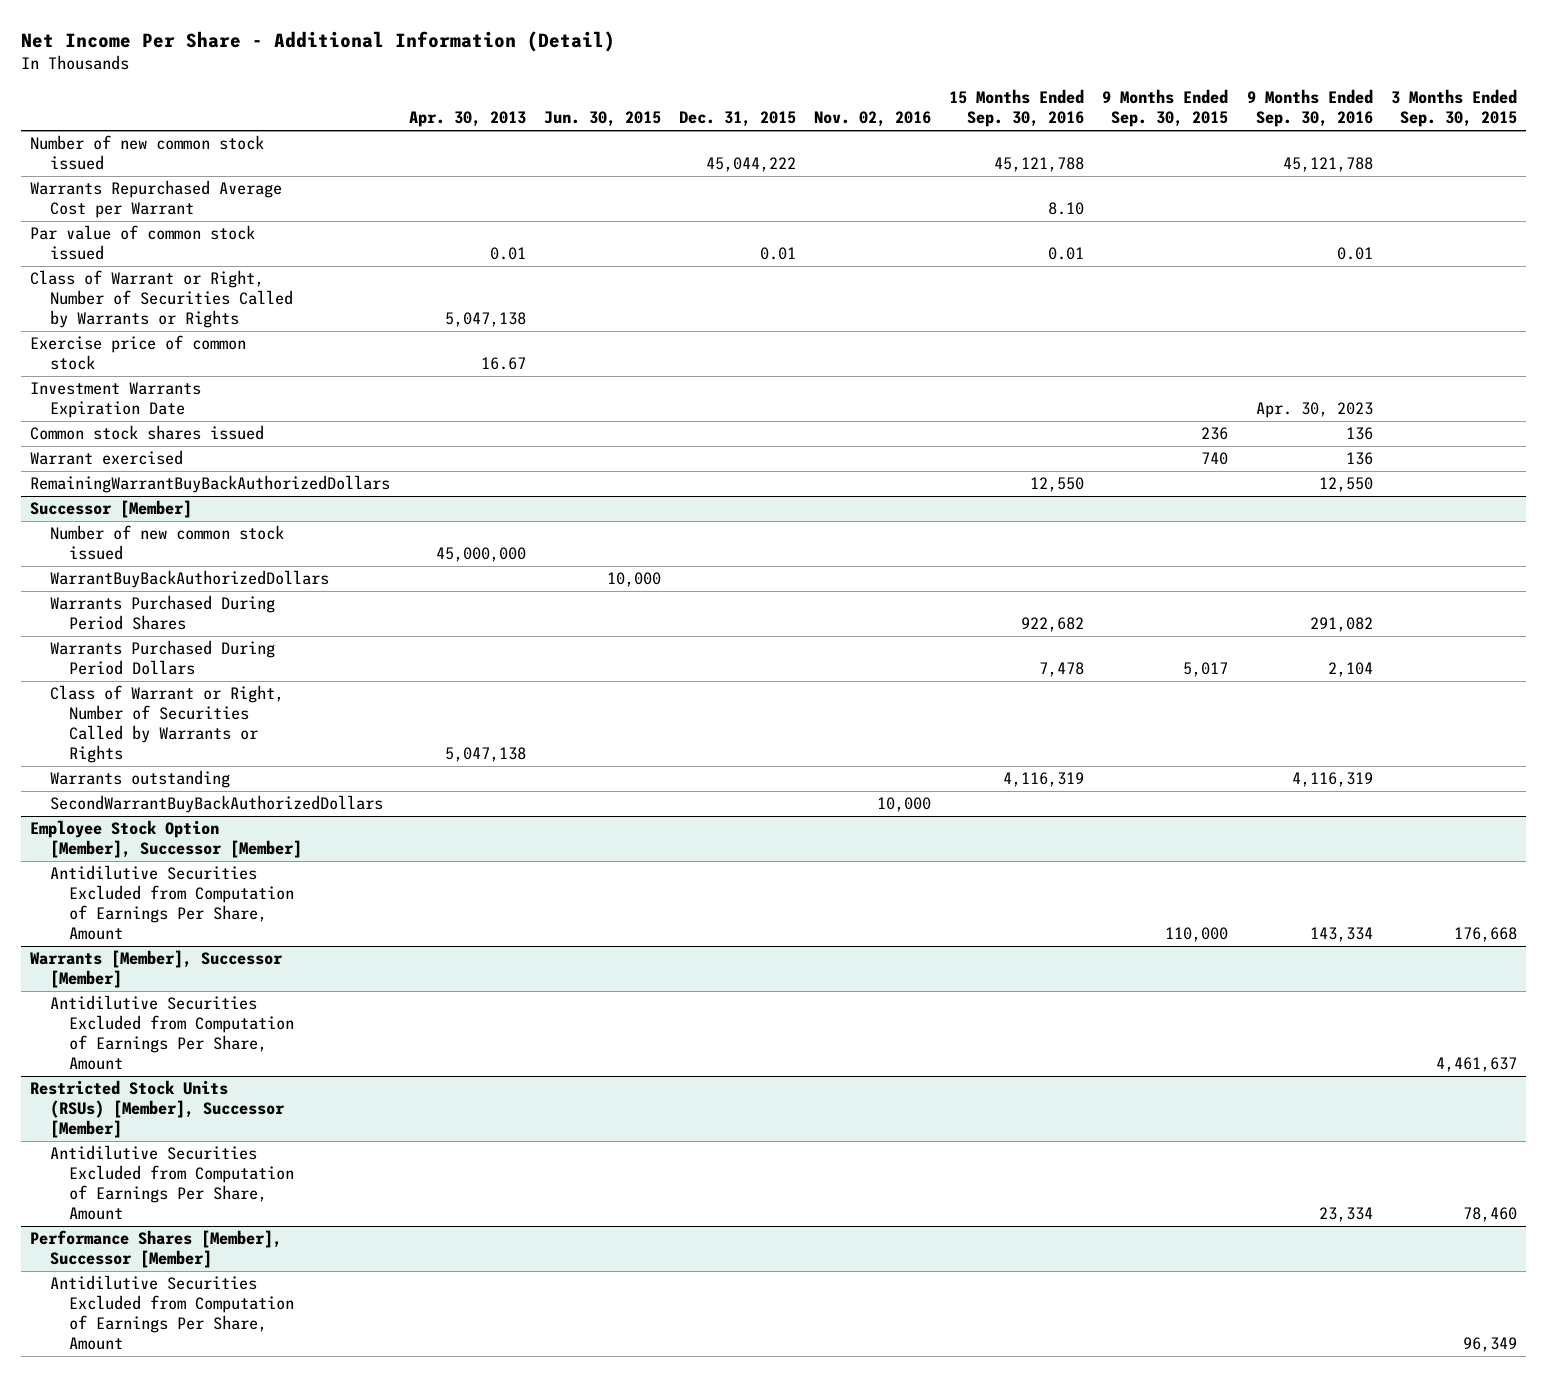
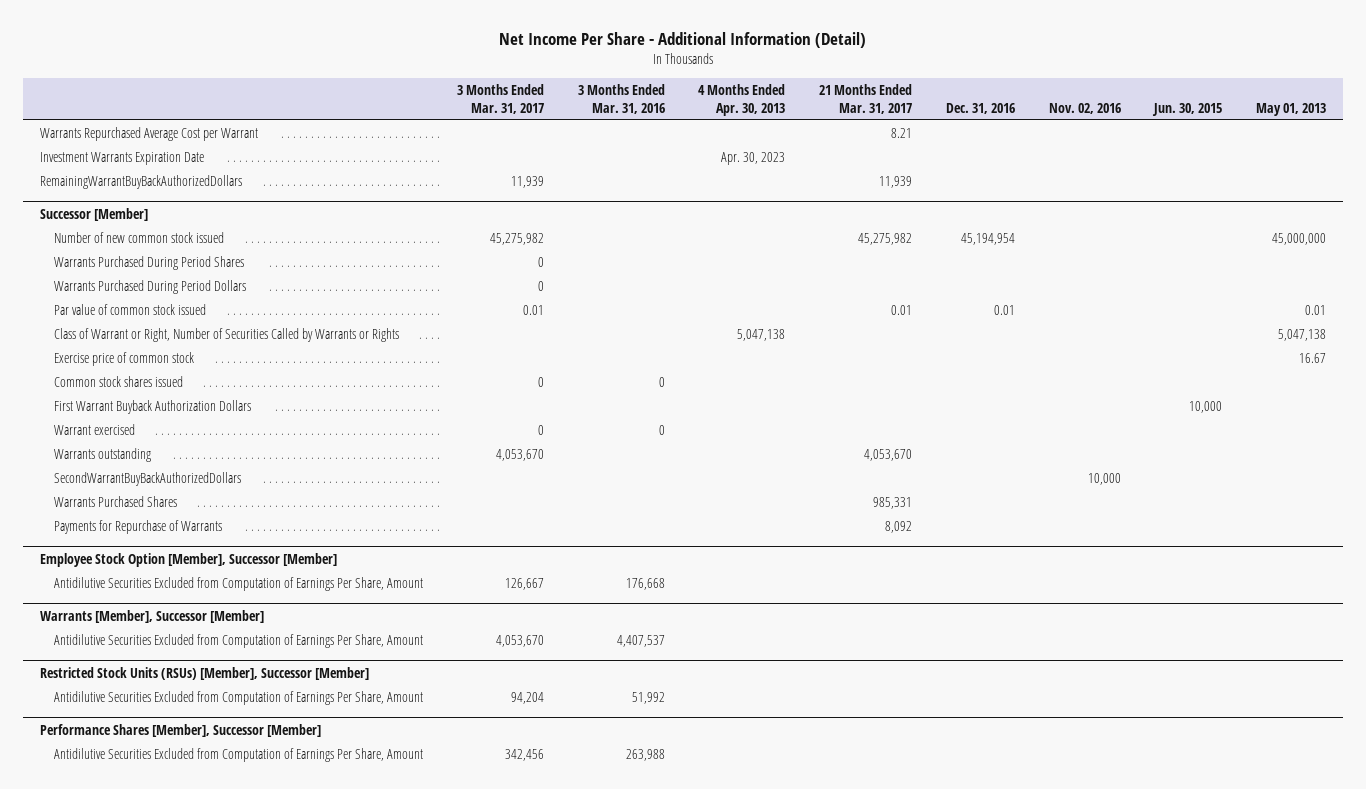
[408,111,526,128] Apr. 30, 2013 -> none
[678,111,796,128] Dec. 31, 2015 -> none
[949,89,1085,128] 15 Months Ended Sep. 30, 2016 -> none
[1102,89,1229,128] 9 Months Ended Sep. 30, 2015 -> none
[1246,89,1373,128] 9 Months Ended Sep. 30, 2016 -> none
[1390,89,1517,128] 3 Months Ended Sep. 30, 2015 -> none
none -> [456,84,544,115] 3 Months Ended Mar. 31, 2017
none -> [577,84,665,115] 3 Months Ended Mar. 31, 2016
none -> [698,84,786,117] 4 Months Ended Apr. 30, 2013
none -> [819,84,913,115] 21 Months Ended Mar. 31, 2017
none -> [945,103,1015,115] Dec. 31, 2016
none -> [1256,103,1327,117] May 01, 2013
[30,135,265,171] Number of new common stock issued -> none
[30,225,256,261] Par value of common stock issued -> none
[30,270,293,329] Class of Warrant or Right, Number of Securities Called by Warrants or Rights -> none
[30,335,247,371] Exercise price of common stock -> none
[30,425,265,441] Common stock shares issued -> none
[30,450,184,466] Warrant exercised -> none
[49,570,329,589] WarrantBuyBackAuthorizedDollars -> none
none -> [54,303,207,315] Par value of common stock issued
none -> [54,351,195,366] Exercise price of common stock
none -> [54,375,184,387] Common stock shares issued
none -> [54,399,252,414] First Warrant Buyback Authorization Dollars
none -> [54,423,136,435] Warrant exercised
none -> [54,495,178,507] Warrants Purchased Shares
none -> [54,519,223,534] Payments for Repurchase of Warrants

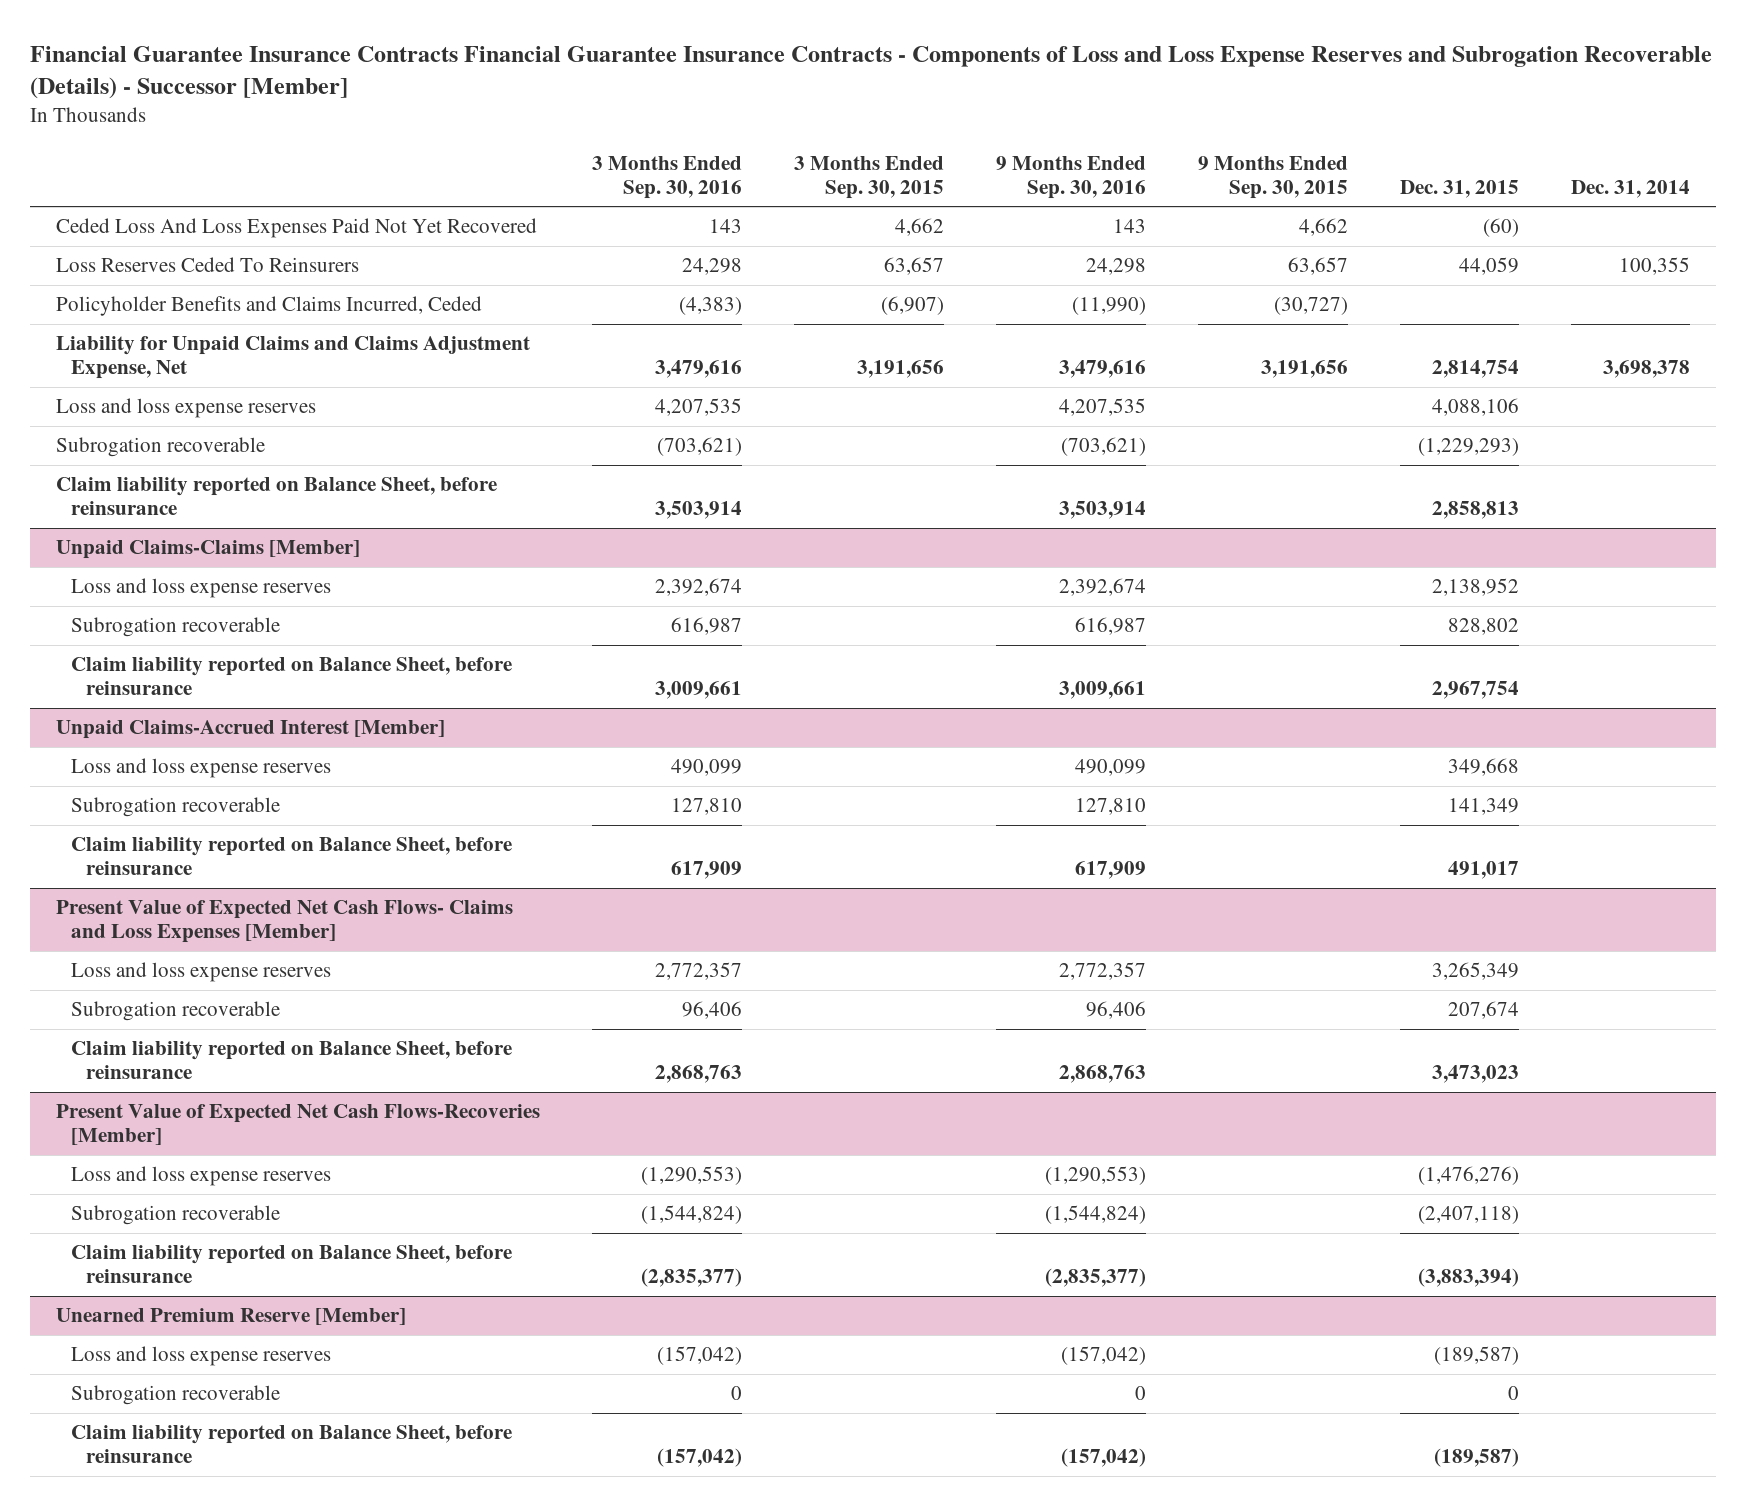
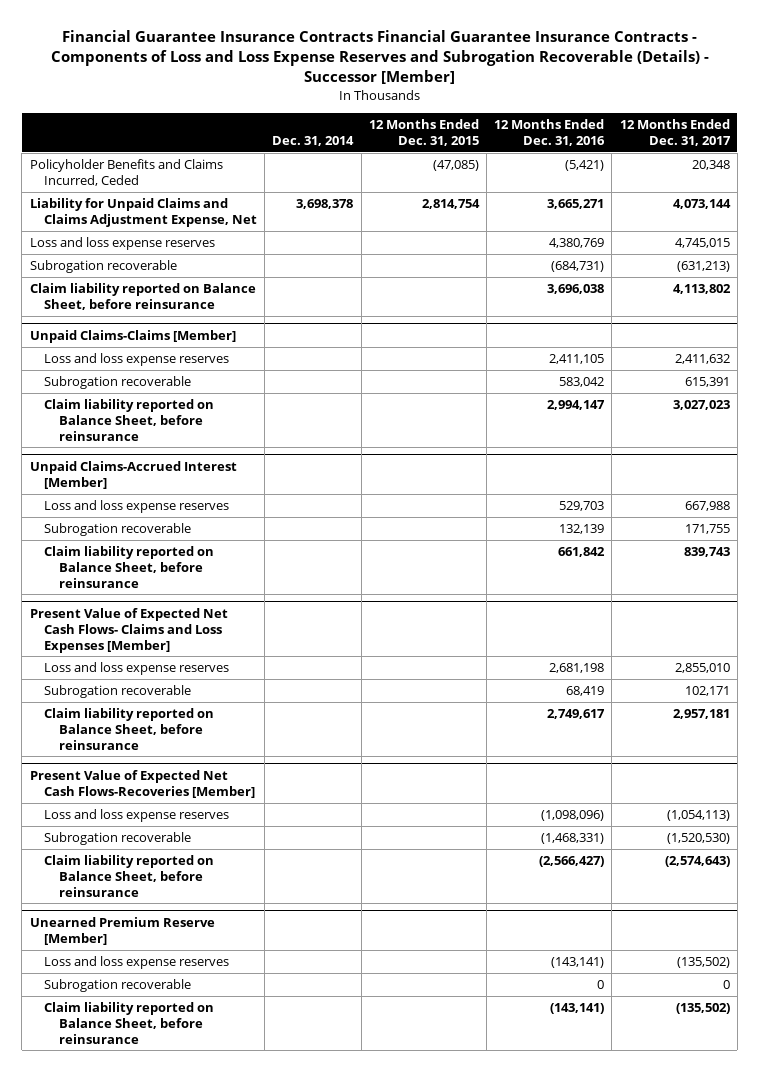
[591,155,742,199] 3 Months Ended Sep. 30, 2016 -> none
[793,155,944,199] 3 Months Ended Sep. 30, 2015 -> none
[995,155,1146,199] 9 Months Ended Sep. 30, 2016 -> none
[1197,155,1348,199] 9 Months Ended Sep. 30, 2015 -> none
[1399,179,1519,198] Dec. 31, 2015 -> none
none -> [368,118,479,146] 12 Months Ended Dec. 31, 2015
none -> [494,118,606,146] 12 Months Ended Dec. 31, 2016
none -> [619,118,731,146] 12 Months Ended Dec. 31, 2017
[55,218,537,239] Ceded Loss And Loss Expenses Paid Not Yet Recovered -> none
[55,257,359,273] Loss Reserves Ceded To Reinsurers -> none

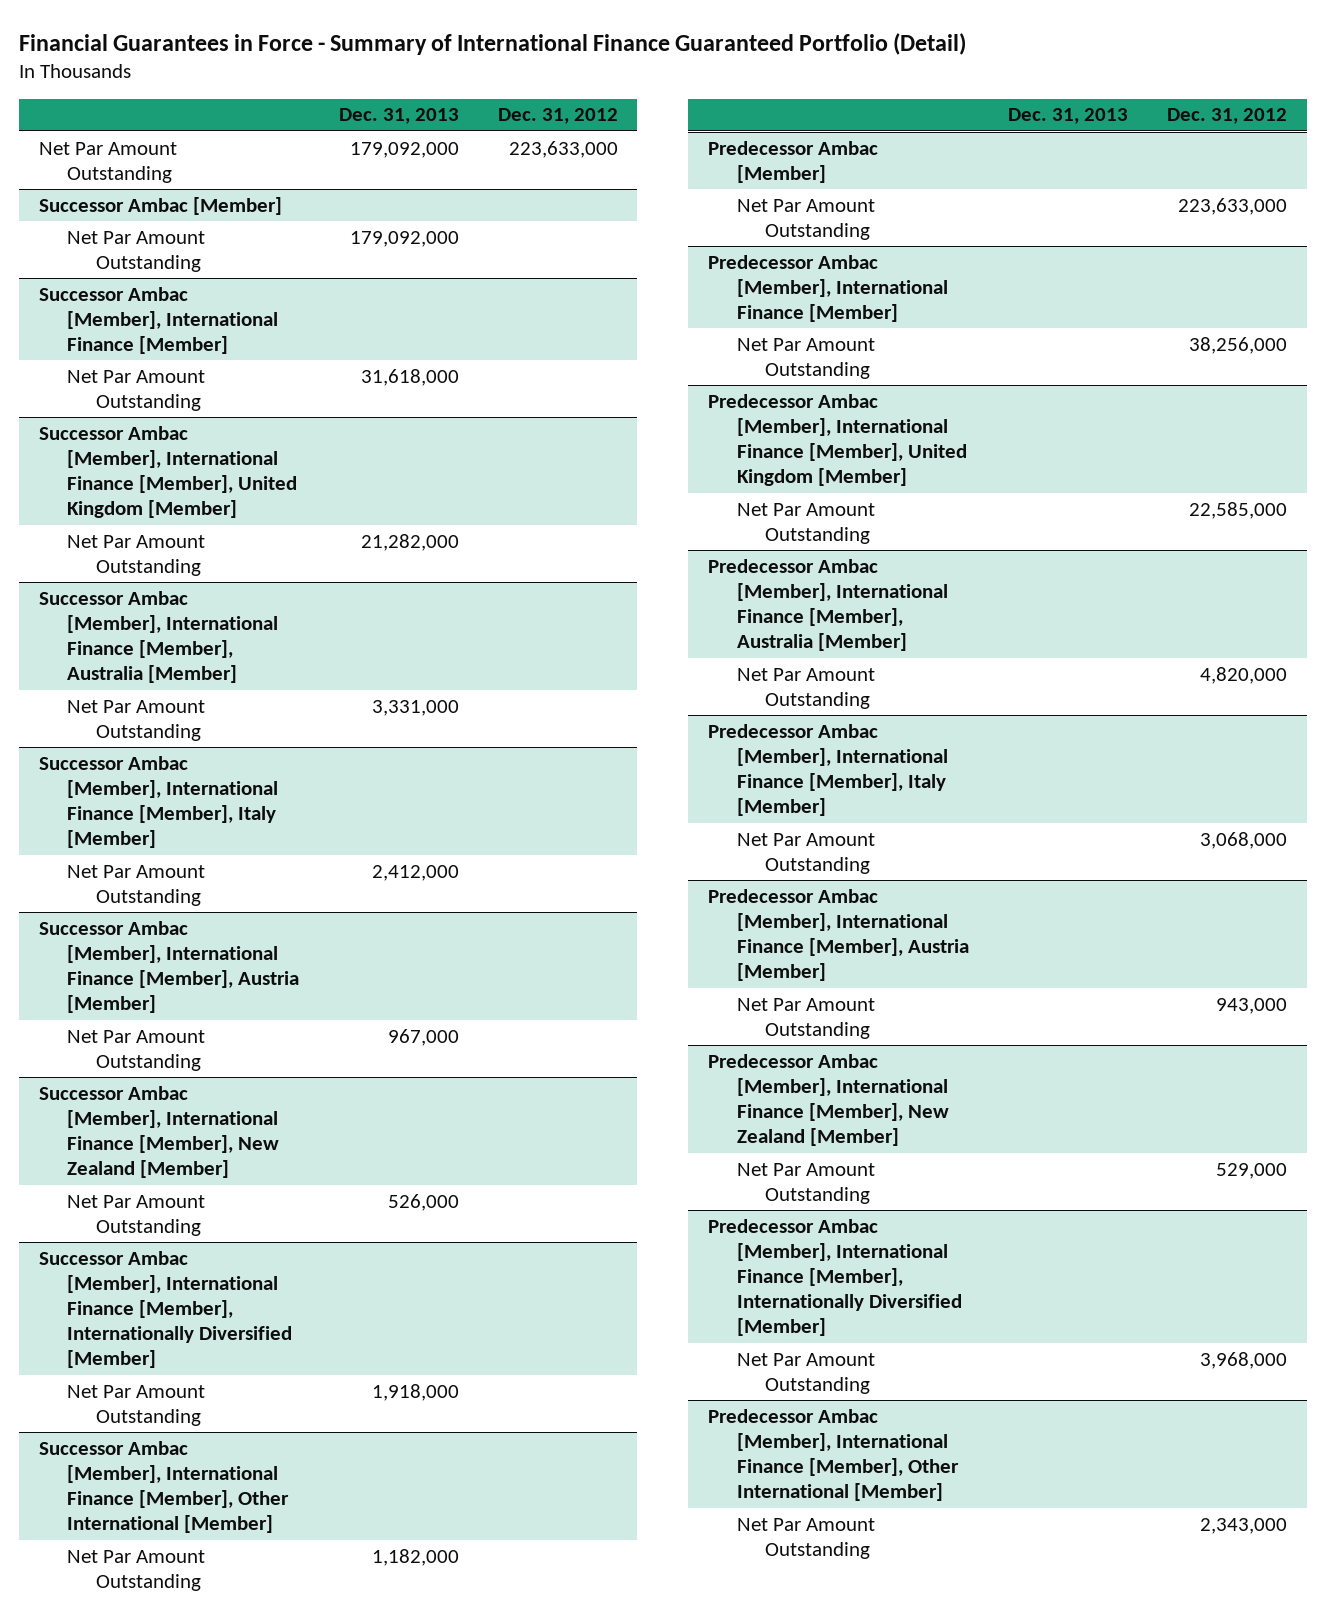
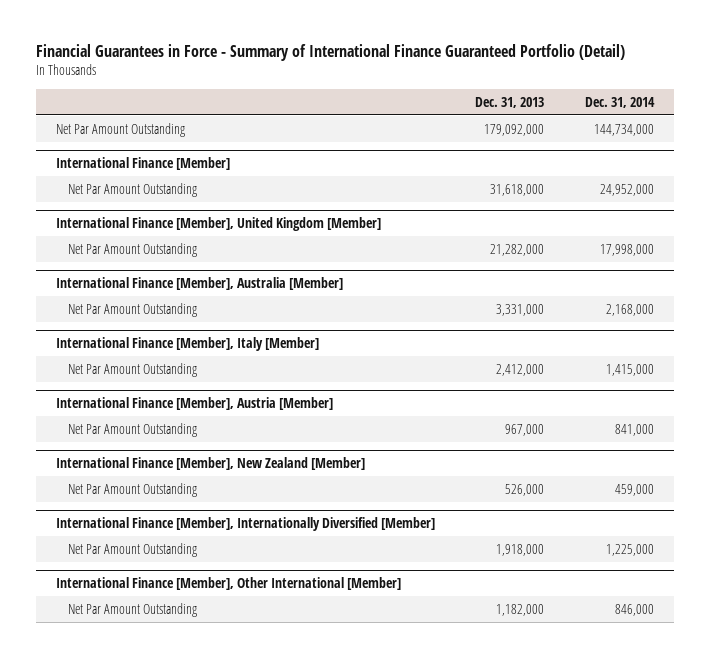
[497,108,618,125] Dec. 31, 2012 -> none
none -> [584,96,655,108] Dec. 31, 2014
[38,196,282,215] Successor Ambac [Member] -> none
[67,230,206,272] Net Par Amount Outstanding -> none
[38,286,279,355] Successor Ambac [Member], International Finance [Member] -> [56,157,231,171] International Finance [Member]
[38,425,298,519] Successor Ambac [Member], International Finance [Member], United Kingdom [Member] -> [56,217,382,232] International Finance [Member], United Kingdom [Member]
[38,590,279,684] Successor Ambac [Member], International Finance [Member], Australia [Member] -> [56,277,344,291] International Finance [Member], Australia [Member]
[38,755,279,849] Successor Ambac [Member], International Finance [Member], Italy [Member] -> [56,337,320,352] International Finance [Member], Italy [Member]
[38,920,300,1014] Successor Ambac [Member], International Finance [Member], Austria [Member] -> [56,397,334,411] International Finance [Member], Austria [Member]
[38,1085,280,1179] Successor Ambac [Member], International Finance [Member], New Zealand [Member] -> [56,457,366,471] International Finance [Member], New Zealand [Member]
[38,1250,293,1369] Successor Ambac [Member], International Finance [Member], Internationally Diversified [Member] -> [56,517,436,532] International Finance [Member], Internationally Diversified [Member]
[38,1440,290,1534] Successor Ambac [Member], International Finance [Member], Other International [Member] -> [56,577,402,591] International Finance [Member], Other International [Member]
[708,140,879,183] Predecessor Ambac [Member] -> none
[736,198,875,240] Net Par Amount Outstanding -> none
[708,254,948,323] Predecessor Ambac [Member], International Finance [Member] -> none
[736,337,875,379] Net Par Amount Outstanding -> none
[708,393,967,487] Predecessor Ambac [Member], International Finance [Member], United Kingdom [Member] -> none
[736,502,875,544] Net Par Amount Outstanding -> none
[708,558,948,652] Predecessor Ambac [Member], International Finance [Member], Australia [Member] -> none
[736,667,875,709] Net Par Amount Outstanding -> none
[708,723,948,817] Predecessor Ambac [Member], International Finance [Member], Italy [Member] -> none
[736,832,875,874] Net Par Amount Outstanding -> none
[708,888,969,982] Predecessor Ambac [Member], International Finance [Member], Austria [Member] -> none
[736,997,875,1039] Net Par Amount Outstanding -> none
[708,1053,949,1147] Predecessor Ambac [Member], International Finance [Member], New Zealand [Member] -> none
[736,1162,875,1204] Net Par Amount Outstanding -> none
[708,1218,962,1337] Predecessor Ambac [Member], International Finance [Member], Internationally Diversified [Member] -> none
[736,1352,875,1394] Net Par Amount Outstanding -> none
[708,1408,959,1502] Predecessor Ambac [Member], International Finance [Member], Other International [Member] -> none
[736,1517,875,1559] Net Par Amount Outstanding -> none

